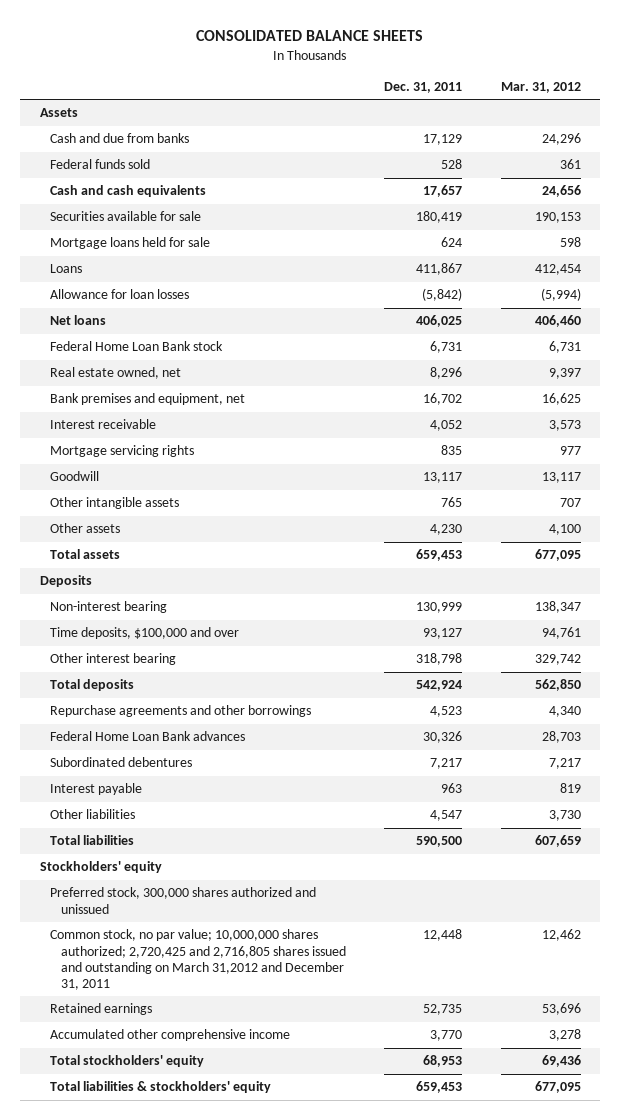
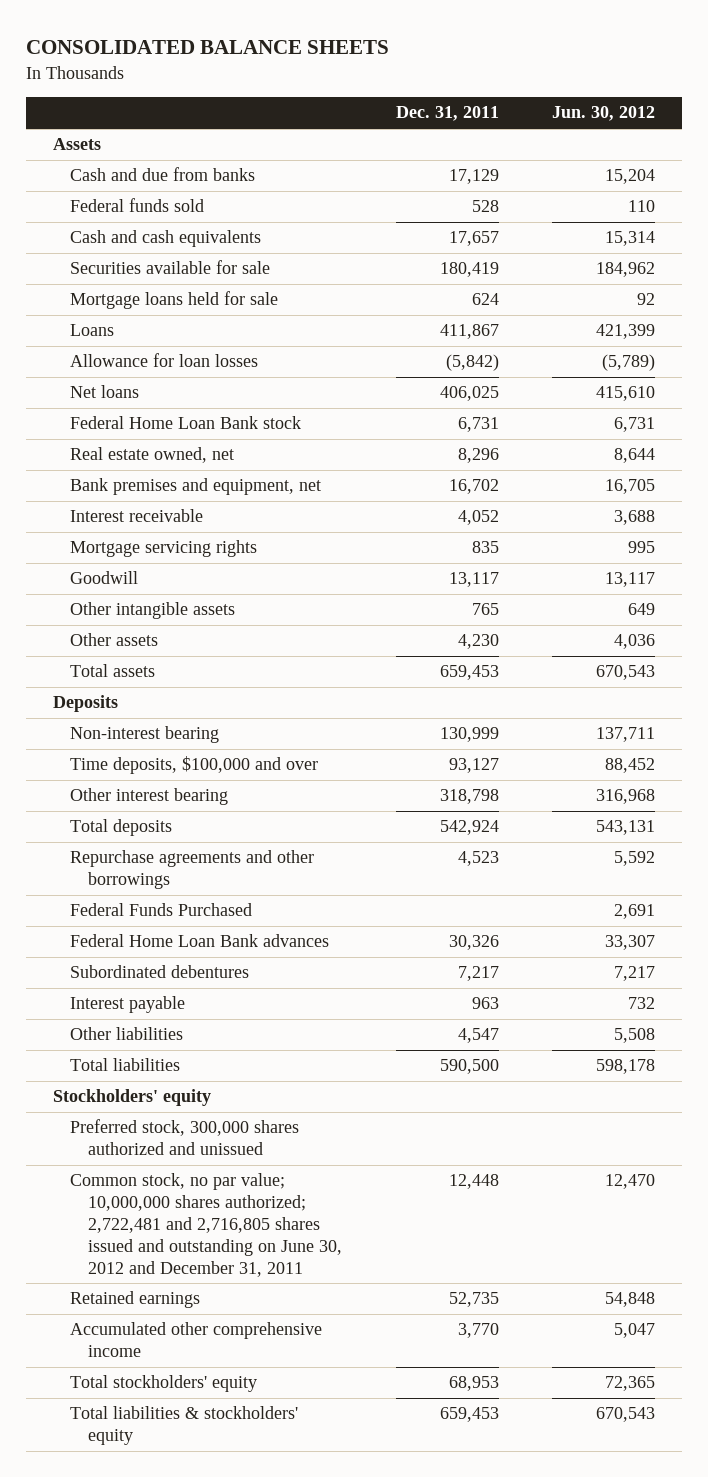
[500,81,581,93] Mar. 31, 2012 -> none
none -> [552,106,656,122] Jun. 30, 2012
none -> [70,903,253,917] Federal Funds Purchased
[50,929,346,990] Common stock, no par value; 10,000,000 shares authorized; 2,720,425 and 2,716,805 shares issued and outstanding on March 31,2012 and December 31, 2011 -> [70,1173,343,1277] Common stock, no par value; 10,000,000 shares authorized; 2,722,481 and 2,716,805 shares issued and outstanding on June 30, 2012 and December 31, 2011

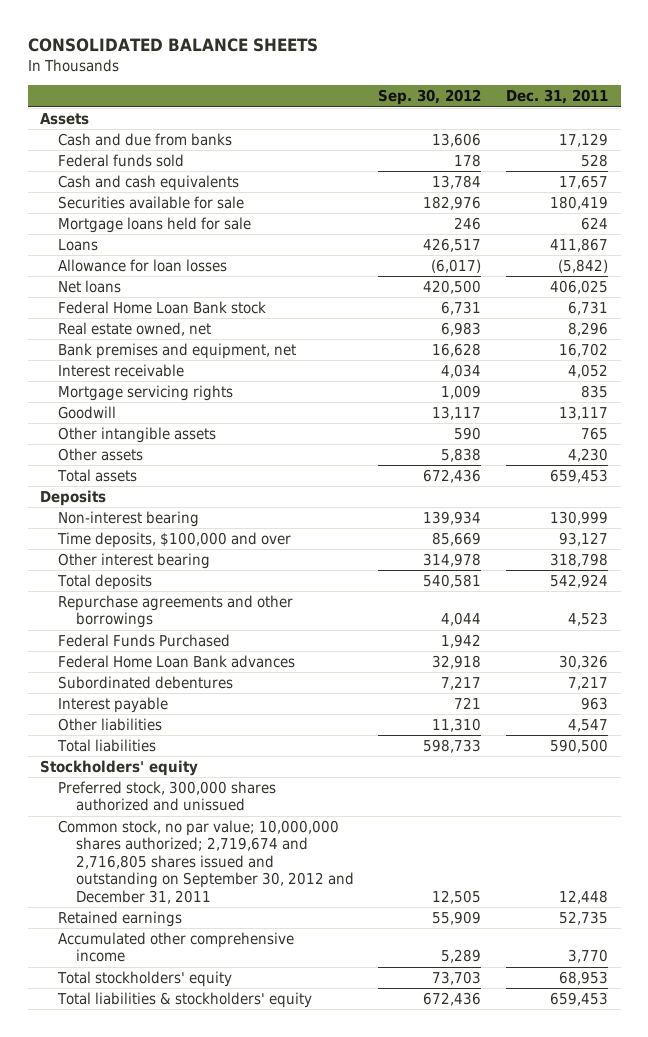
[552,106,656,122] Jun. 30, 2012 -> none
none -> [378,89,482,106] Sep. 30, 2012
[70,1173,343,1277] Common stock, no par value; 10,000,000 shares authorized; 2,722,481 and 2,716,805 shares issued and outstanding on June 30, 2012 and December 31, 2011 -> [57,820,354,904] Common stock, no par value; 10,000,000 shares authorized; 2,719,674 and 2,716,805 shares issued and outstanding on September 30, 2012 and December 31, 2011

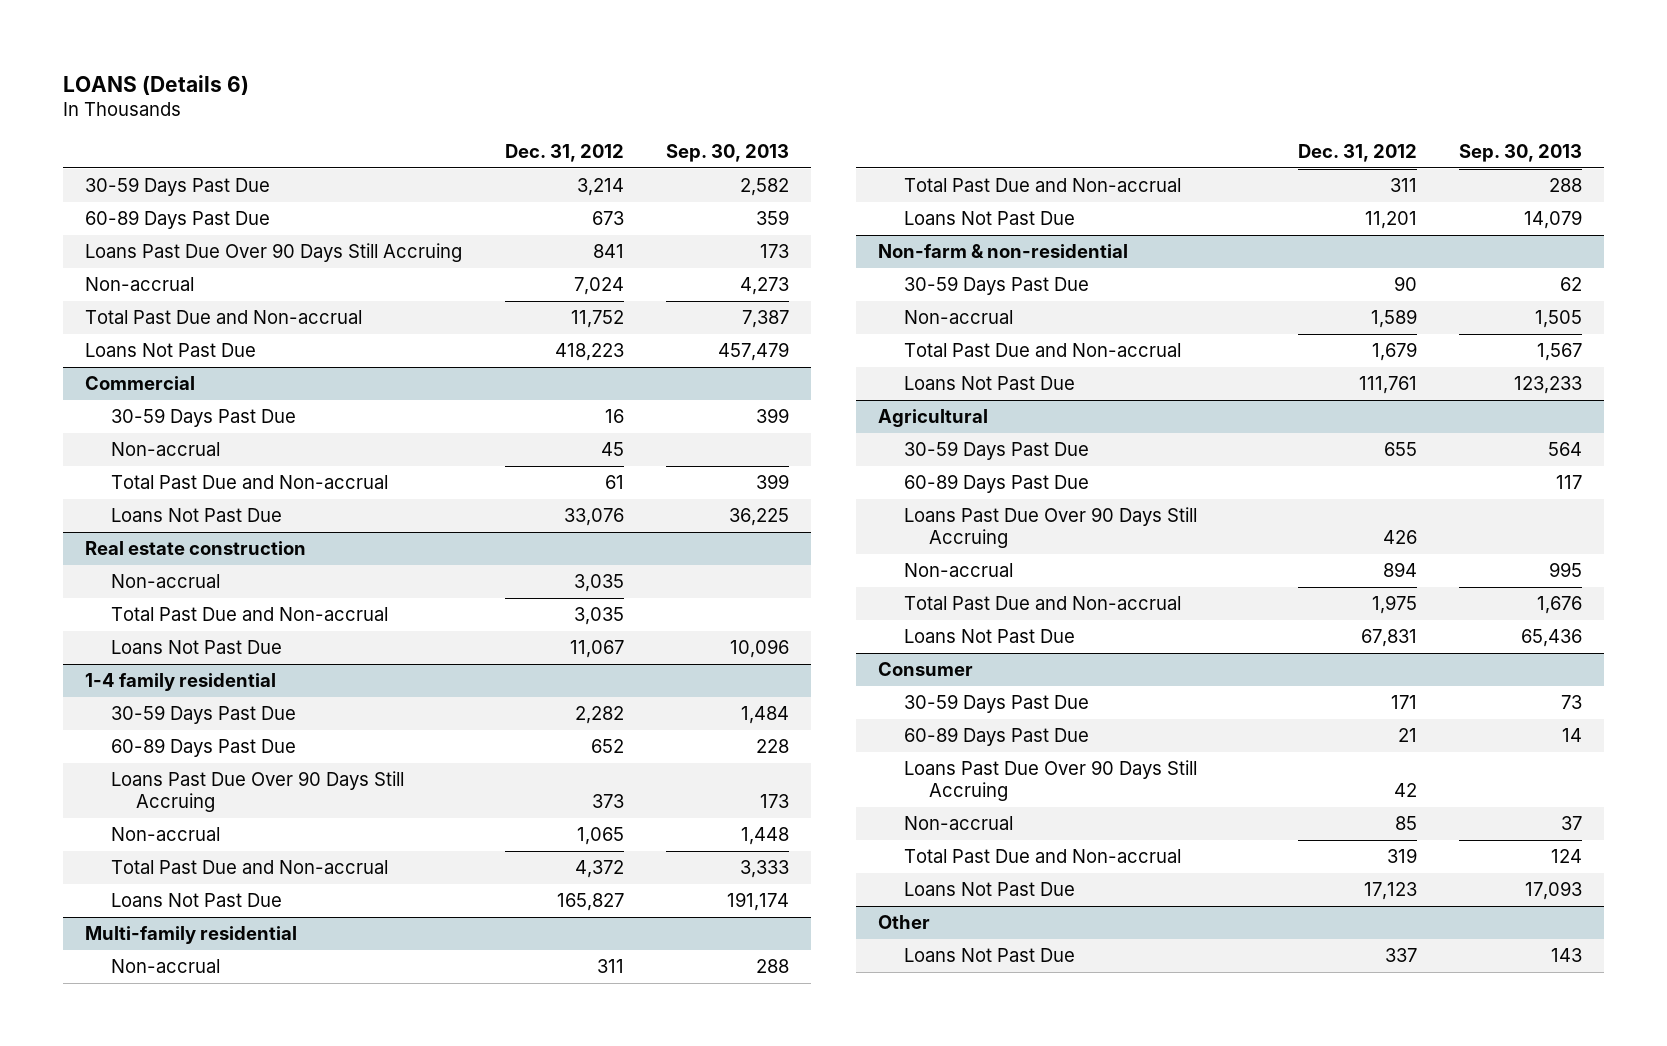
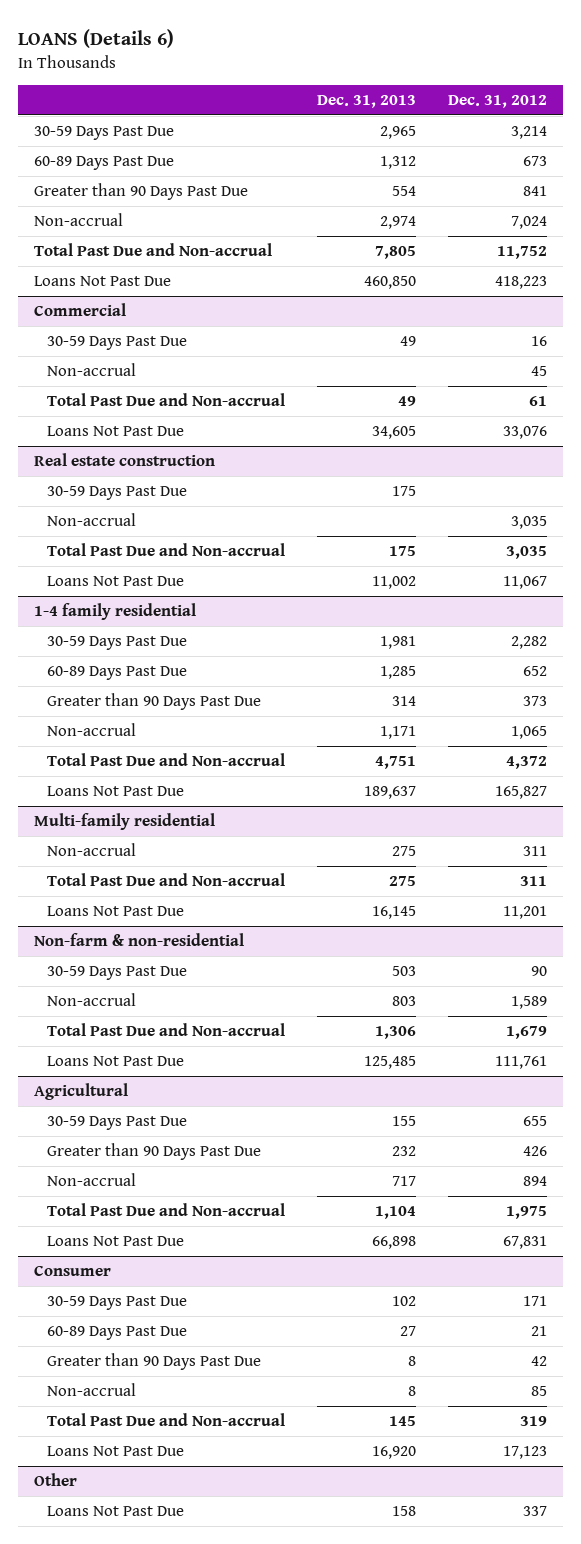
[666,143,790,162] Sep. 30, 2013 -> none
none -> [317,95,417,109] Dec. 31, 2013
[84,243,462,263] Loans Past Due Over 90 Days Still Accruing -> [34,183,249,201] Greater than 90 Days Past Due
none -> [47,486,188,501] 30-59 Days Past Due
[110,771,404,813] Loans Past Due Over 90 Days Still Accruing -> [47,693,262,711] Greater than 90 Days Past Due
[903,474,1089,494] 60-89 Days Past Due -> none
[903,507,1197,549] Loans Past Due Over 90 Days Still Accruing -> [47,1143,262,1161] Greater than 90 Days Past Due
[903,760,1197,802] Loans Past Due Over 90 Days Still Accruing -> [47,1353,262,1371] Greater than 90 Days Past Due

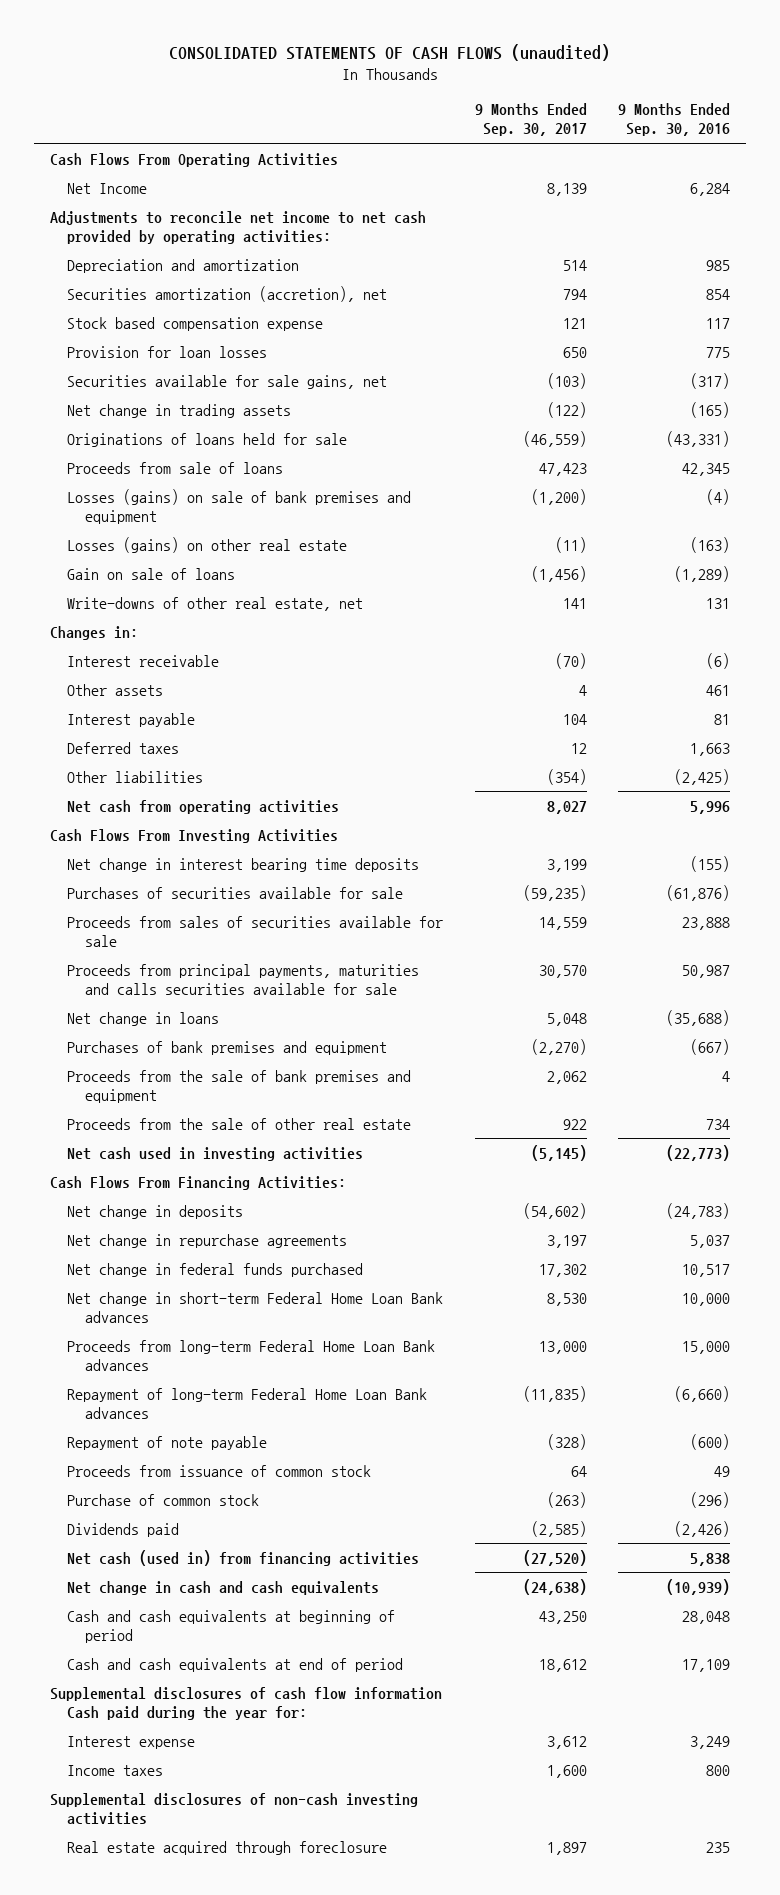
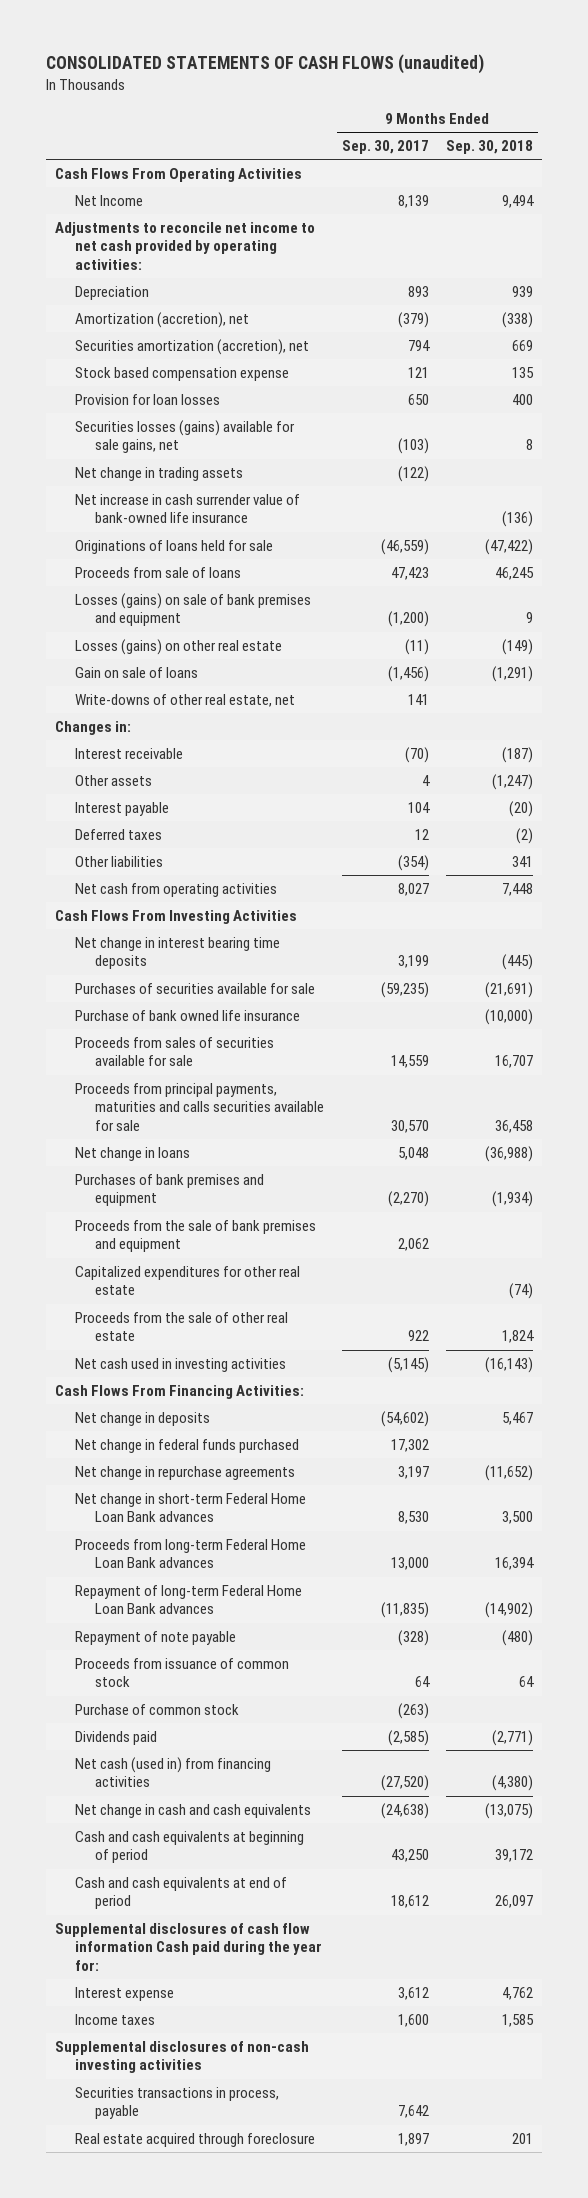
[618,103,731,137] 9 Months Ended Sep. 30, 2016 -> none
none -> [446,140,534,155] Sep. 30, 2018
[67,258,300,273] Depreciation and amortization -> [74,285,149,300] Depreciation
[562,259,587,271] 514 -> [407,285,429,297] 893
none -> [74,311,249,328] Amortization (accretion), net
[67,374,388,389] Securities available for sale gains, net -> [74,419,295,454] Securities losses (gains) available for sale gains, net
none -> [74,493,300,524] Net increase in cash surrender value of bank-owned life insurance
none -> [74,1009,300,1021] Purchase of bank owned life insurance
none -> [74,1265,300,1296] Capitalized expenditures for other real estate
[67,1233,348,1248] Net change in repurchase agreements -> [74,1465,295,1480] Net change in repurchase agreements
none -> [74,2086,279,2120] Securities transactions in process, payable

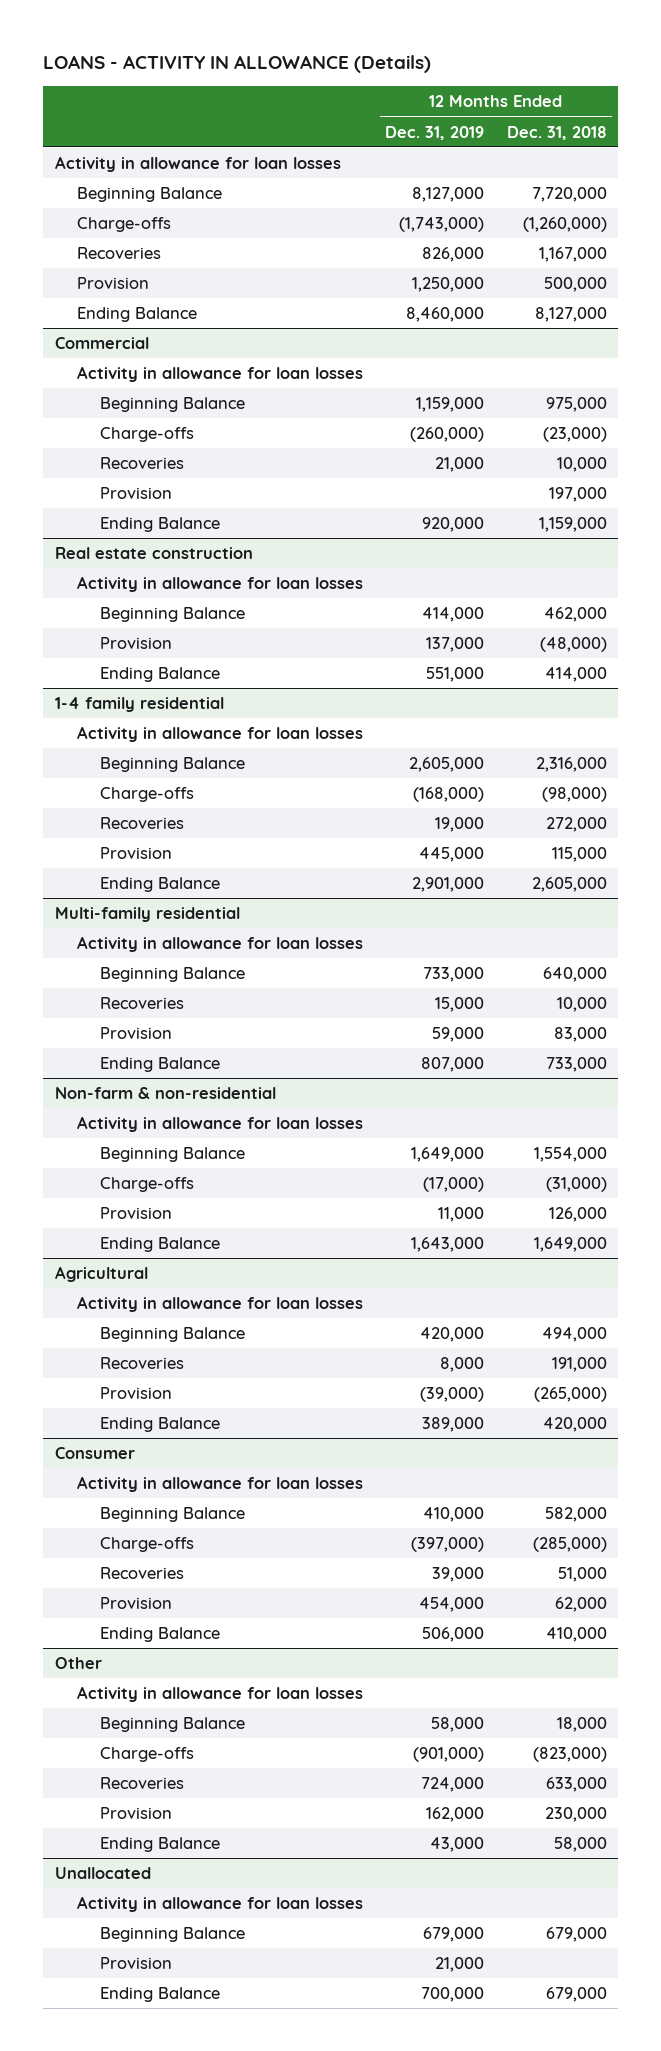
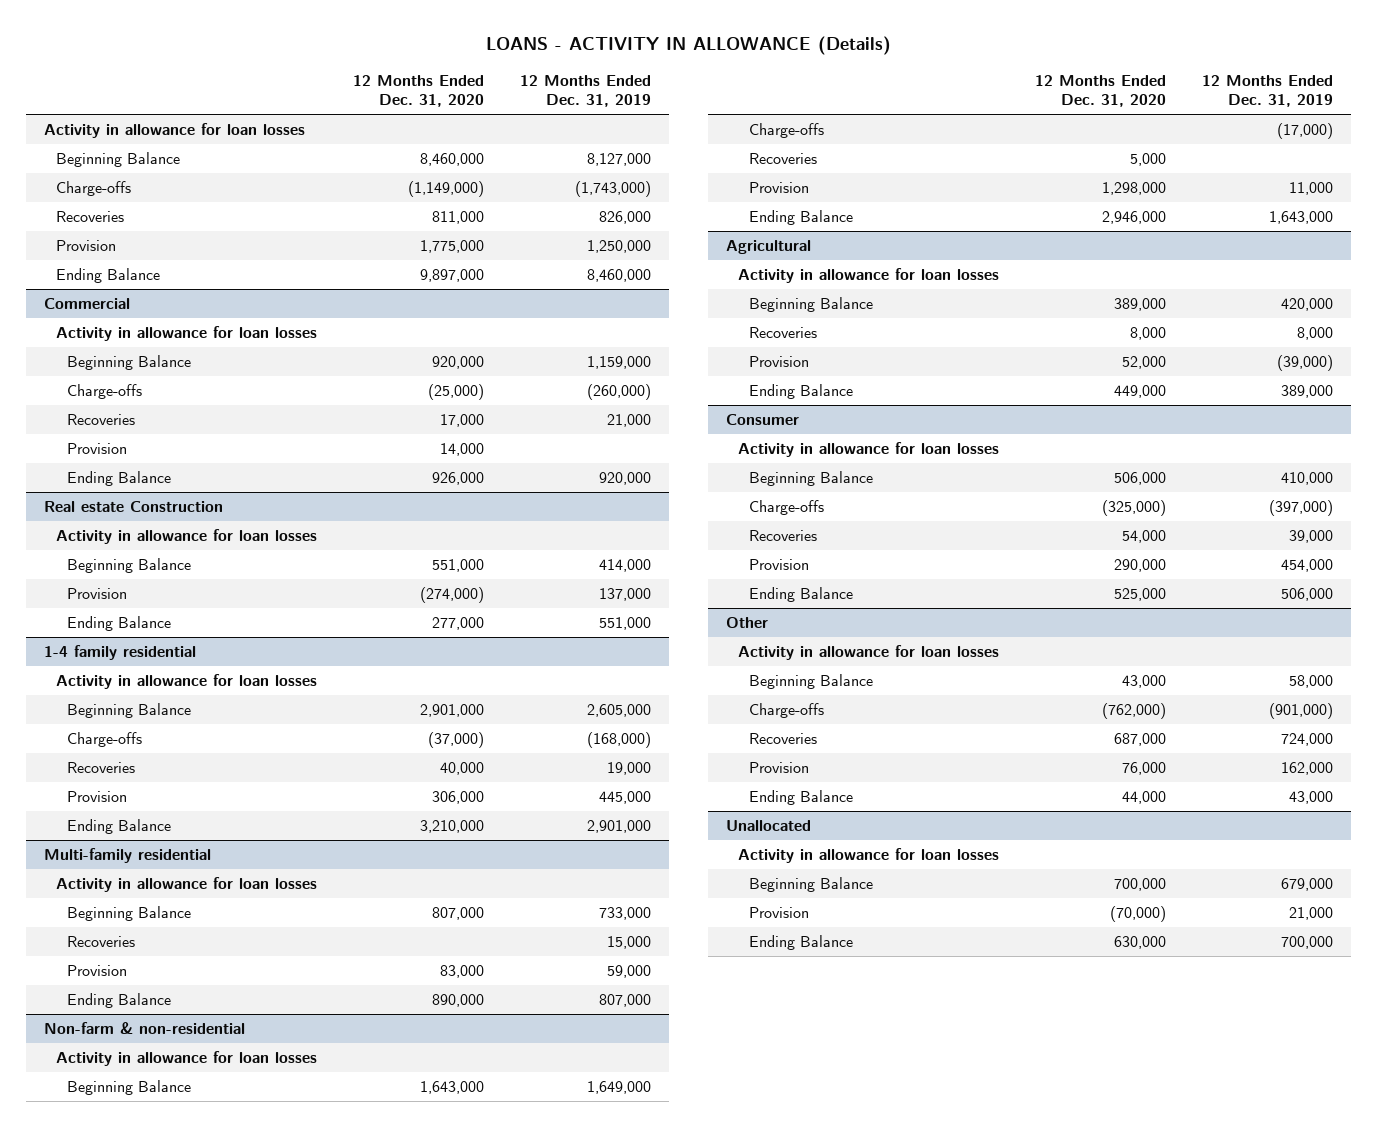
[506,125,607,140] Dec. 31, 2018 -> none
none -> [352,74,484,108] 12 Months Ended Dec. 31, 2020
[54,547,253,560] Real estate construction -> [44,500,224,512] Real estate Construction
none -> [748,152,817,164] Recoveries

